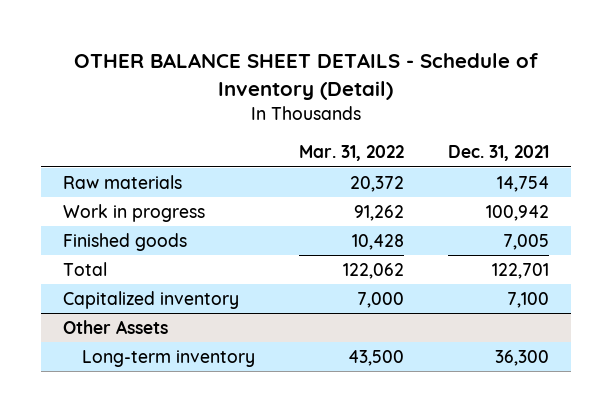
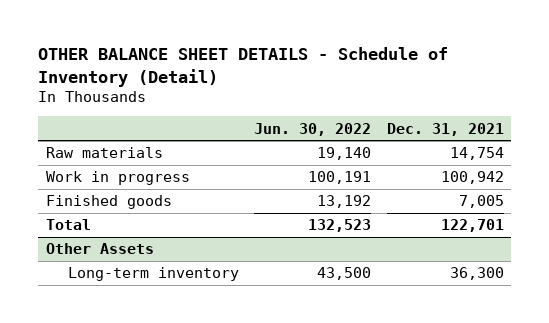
[298,145,404,162] Mar. 31, 2022 -> none
none -> [254,122,372,136] Jun. 30, 2022
[62,290,239,309] Capitalized inventory -> none

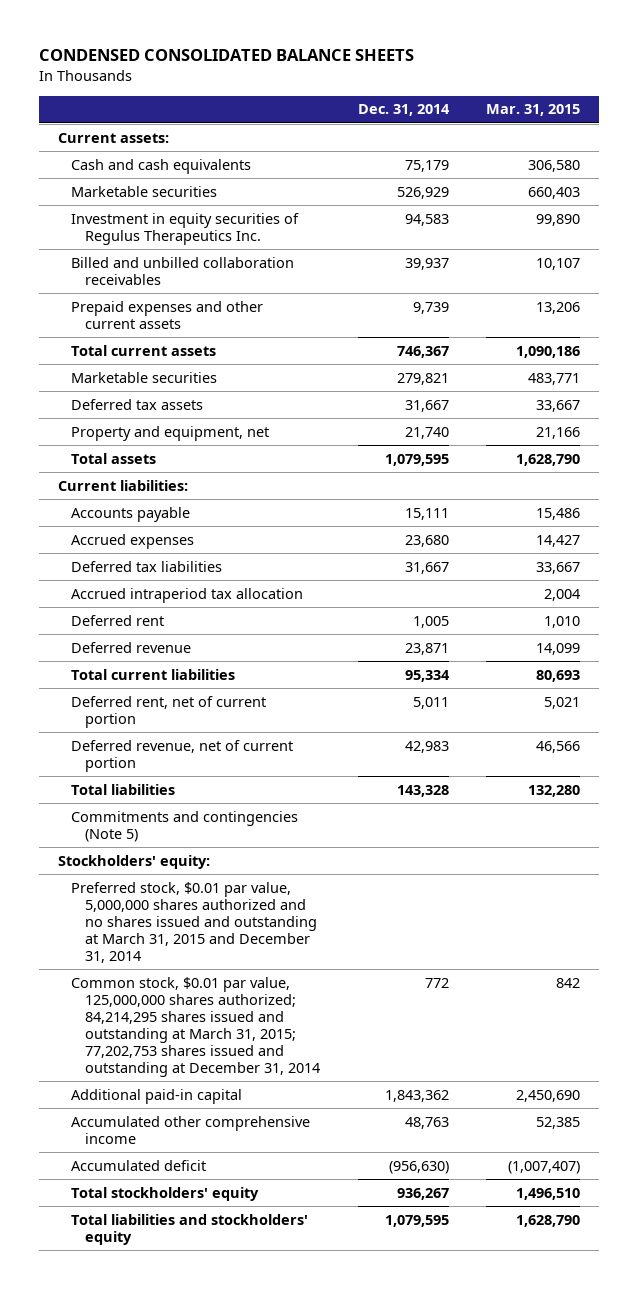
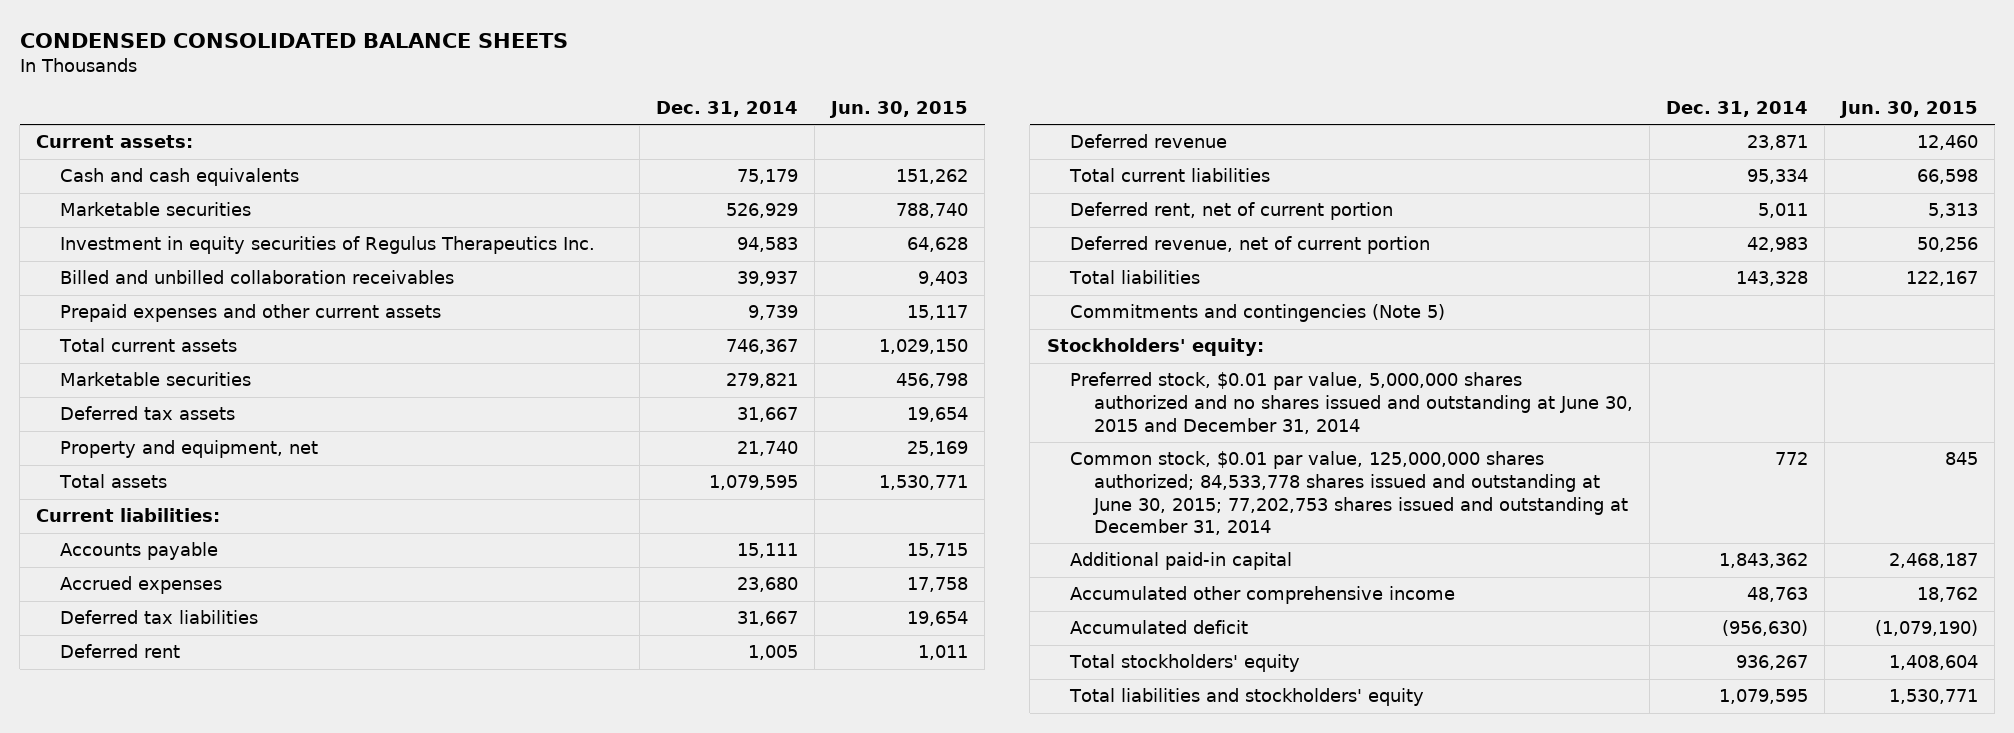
[486,104,581,117] Mar. 31, 2015 -> none
none -> [828,100,968,118] Jun. 30, 2015
[71,587,304,603] Accrued intraperiod tax allocation -> none
[71,881,318,963] Preferred stock, $0.01 par value, 5,000,000 shares authorized and no shares issued and outstanding at March 31, 2015 and December 31, 2014 -> [1070,372,1633,434] Preferred stock, $0.01 par value, 5,000,000 shares authorized and no shares issued and outstanding at June 30, 2015 and December 31, 2014
[71,976,321,1077] Common stock, $0.01 par value, 125,000,000 shares authorized; 84,214,295 shares issued and outstanding at March 31, 2015; 77,202,753 shares issued and outstanding at December 31, 2014 -> [1070,451,1628,536] Common stock, $0.01 par value, 125,000,000 shares authorized; 84,533,778 shares issued and outstanding at June 30, 2015; 77,202,753 shares issued and outstanding at December 31, 2014

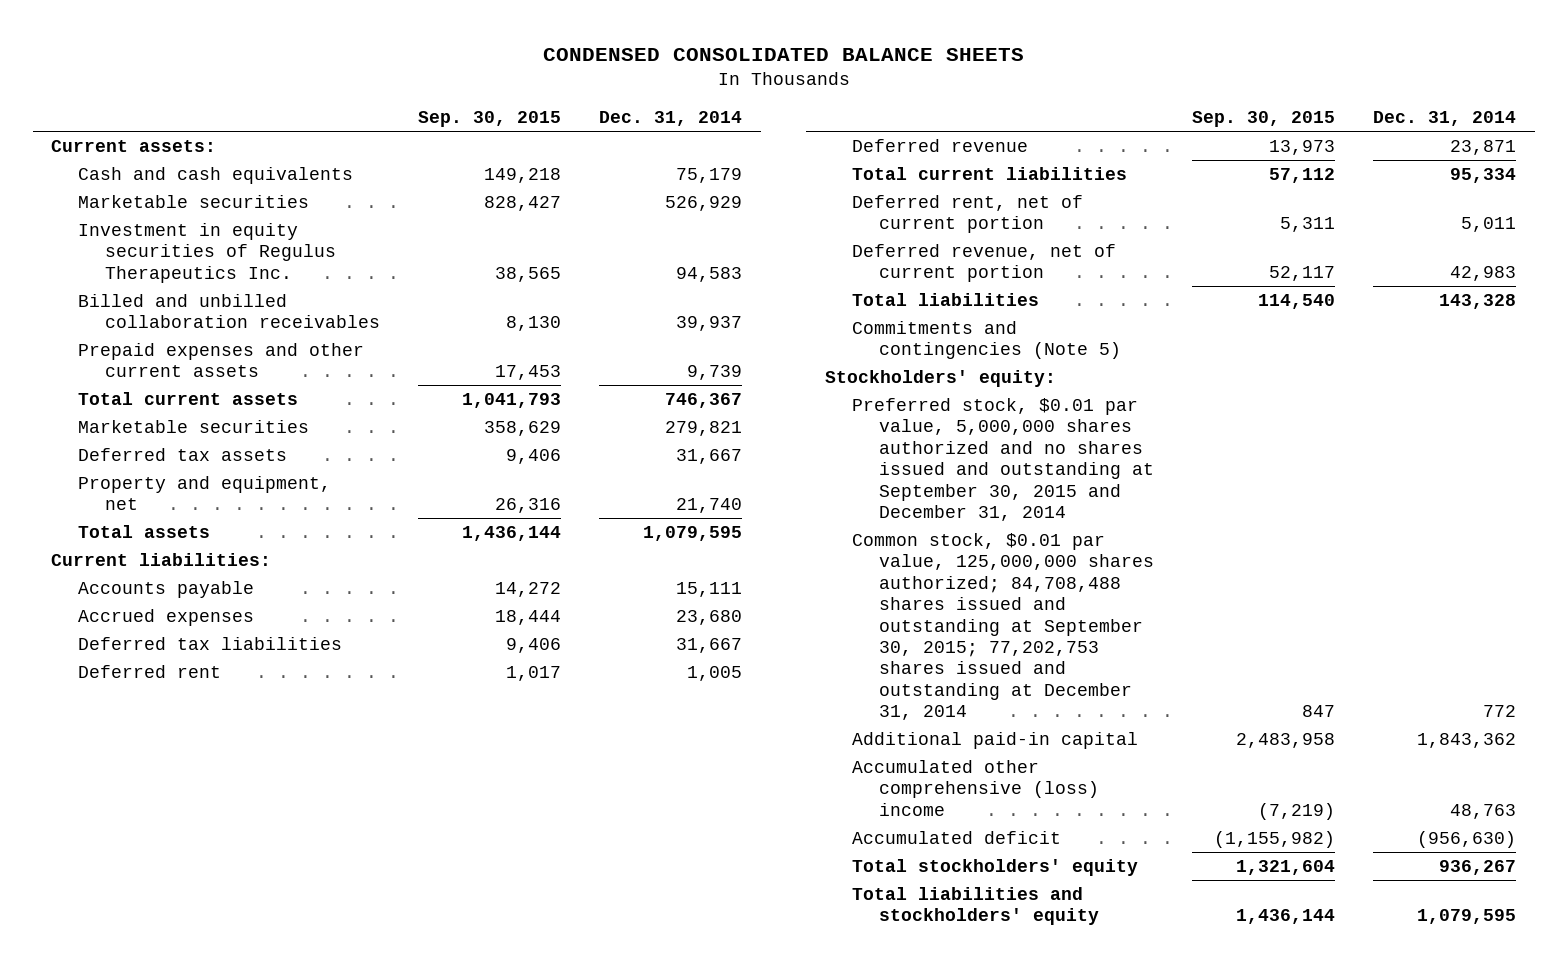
[828,100,968,118] Jun. 30, 2015 -> none
none -> [418,111,562,128] Sep. 30, 2015
[1070,372,1633,434] Preferred stock, $0.01 par value, 5,000,000 shares authorized and no shares issued and outstanding at June 30, 2015 and December 31, 2014 -> [852,397,1154,521] Preferred stock, $0.01 par value, 5,000,000 shares authorized and no shares issued and outstanding at September 30, 2015 and December 31, 2014
[1070,451,1628,536] Common stock, $0.01 par value, 125,000,000 shares authorized; 84,533,778 shares issued and outstanding at June 30, 2015; 77,202,753 shares issued and outstanding at December 31, 2014 -> [852,532,1154,721] Common stock, $0.01 par value, 125,000,000 shares authorized; 84,708,488 shares issued and outstanding at September 30, 2015; 77,202,753 shares issued and outstanding at December 31, 2014
[1070,586,1456,605] Accumulated other comprehensive income -> [852,759,1099,816] Accumulated other comprehensive (loss) income

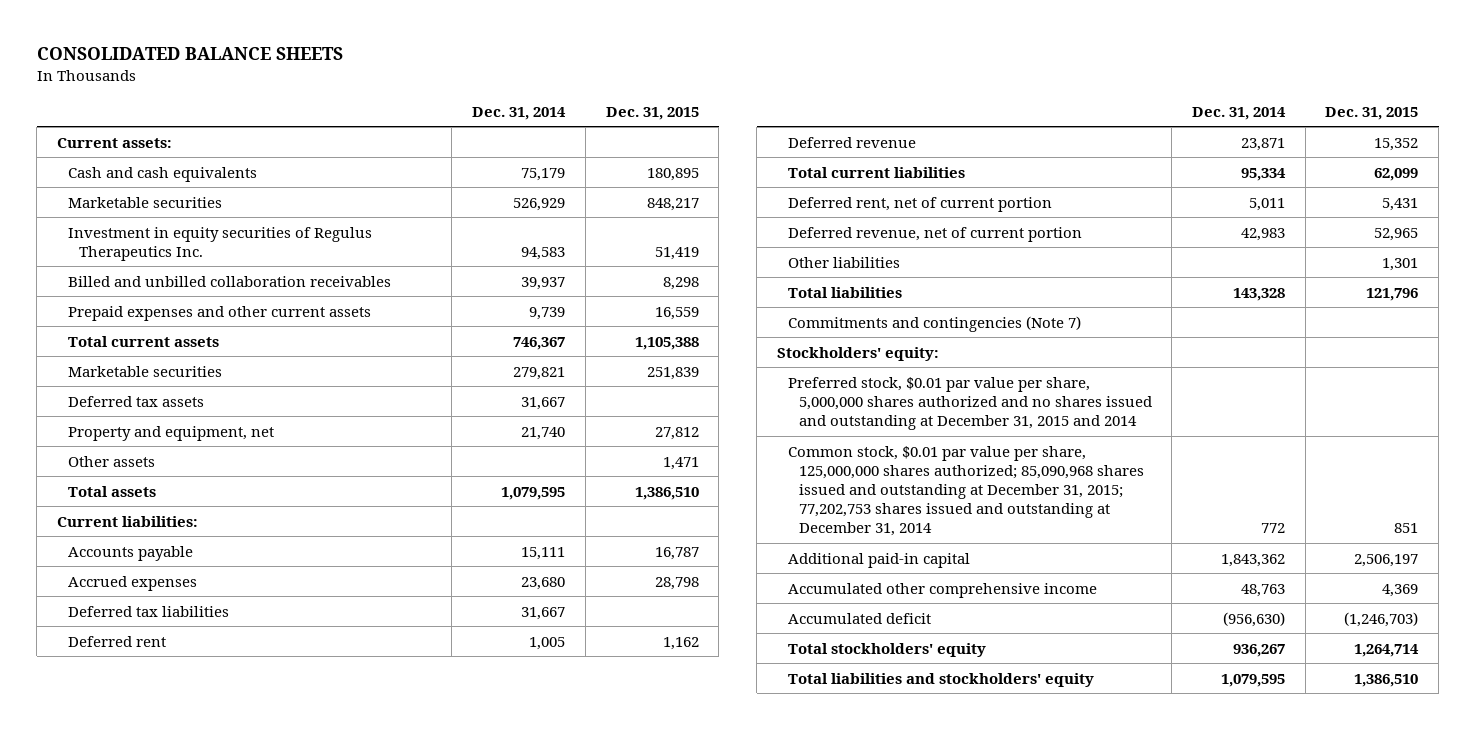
[542,47,1024,61] CONDENSED CONSOLIDATED BALANCE SHEETS -> [36,47,343,61] CONSOLIDATED BALANCE SHEETS
[418,111,562,128] Sep. 30, 2015 -> none
none -> [605,106,699,120] Dec. 31, 2015
none -> [67,455,155,467] Other assets
none -> [787,256,900,268] Other liabilities
[852,320,1121,360] Commitments and contingencies (Note 5) -> [787,315,1081,332] Commitments and contingencies (Note 7)
[852,397,1154,521] Preferred stock, $0.01 par value, 5,000,000 shares authorized and no shares issued and outstanding at September 30, 2015 and December 31, 2014 -> [787,376,1152,430] Preferred stock, $0.01 par value per share, 5,000,000 shares authorized and no shares issued and outstanding at December 31, 2015 and 2014
[852,532,1154,721] Common stock, $0.01 par value, 125,000,000 shares authorized; 84,708,488 shares issued and outstanding at September 30, 2015; 77,202,753 shares issued and outstanding at December 31, 2014 -> [787,445,1144,537] Common stock, $0.01 par value per share, 125,000,000 shares authorized; 85,090,968 shares issued and outstanding at December 31, 2015; 77,202,753 shares issued and outstanding at December 31, 2014
[852,759,1099,816] Accumulated other comprehensive (loss) income -> [787,582,1097,598] Accumulated other comprehensive income

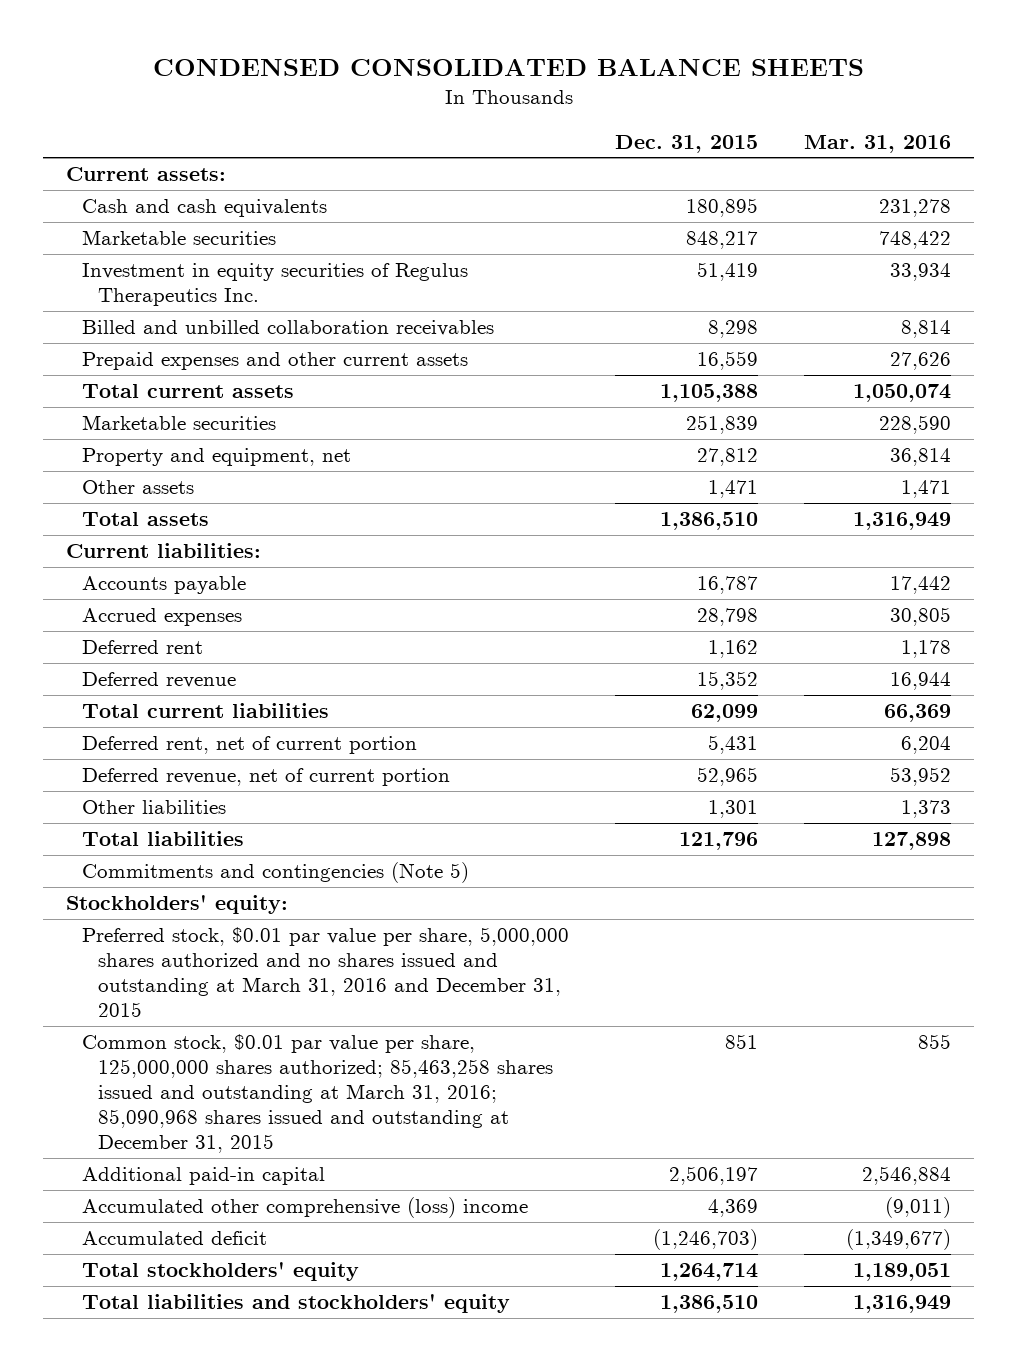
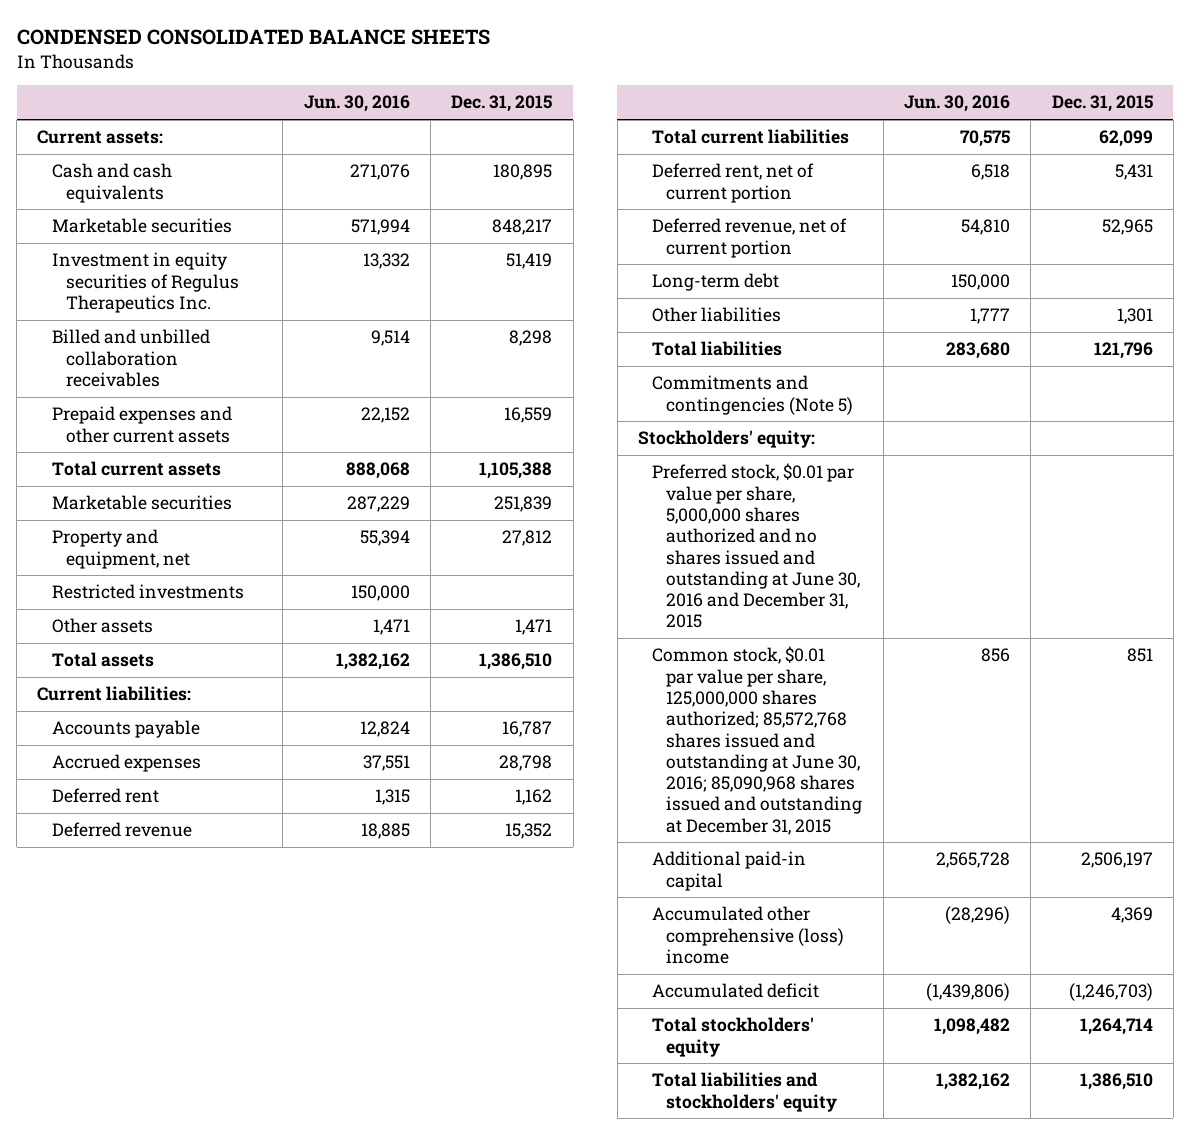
[804,134,952,153] Mar. 31, 2016 -> none
none -> [303,95,410,113] Jun. 30, 2016
none -> [51,584,244,600] Restricted investments
none -> [652,273,780,292] Long-term debt
[82,927,570,1018] Preferred stock, $0.01 par value per share, 5,000,000 shares authorized and no shares issued and outstanding at March 31, 2016 and December 31, 2015 -> [652,463,861,629] Preferred stock, $0.01 par value per share, 5,000,000 shares authorized and no shares issued and outstanding at June 30, 2016 and December 31, 2015
[82,1034,554,1154] Common stock, $0.01 par value per share, 125,000,000 shares authorized; 85,463,258 shares issued and outstanding at March 31, 2016; 85,090,968 shares issued and outstanding at December 31, 2015 -> [652,646,863,835] Common stock, $0.01 par value per share, 125,000,000 shares authorized; 85,572,768 shares issued and outstanding at June 30, 2016; 85,090,968 shares issued and outstanding at December 31, 2015

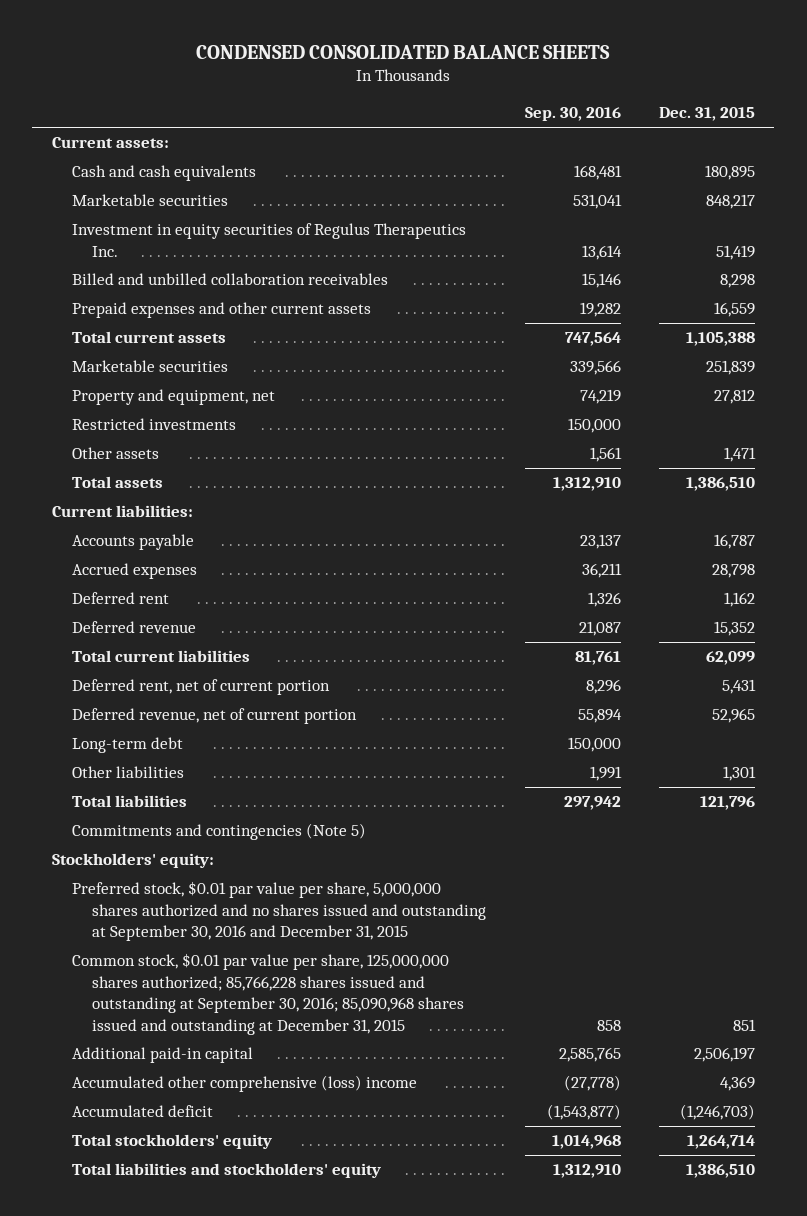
[303,95,410,113] Jun. 30, 2016 -> none
none -> [524,107,621,122] Sep. 30, 2016
[652,463,861,629] Preferred stock, $0.01 par value per share, 5,000,000 shares authorized and no shares issued and outstanding at June 30, 2016 and December 31, 2015 -> [71,881,487,942] Preferred stock, $0.01 par value per share, 5,000,000 shares authorized and no shares issued and outstanding at September 30, 2016 and December 31, 2015
[652,646,863,835] Common stock, $0.01 par value per share, 125,000,000 shares authorized; 85,572,768 shares issued and outstanding at June 30, 2016; 85,090,968 shares issued and outstanding at December 31, 2015 -> [71,953,465,1035] Common stock, $0.01 par value per share, 125,000,000 shares authorized; 85,766,228 shares issued and outstanding at September 30, 2016; 85,090,968 shares issued and outstanding at December 31, 2015

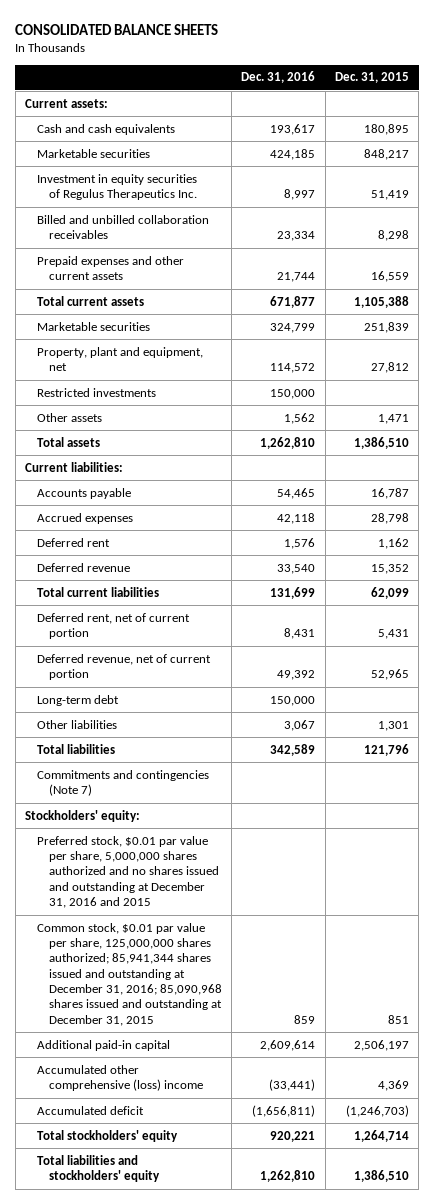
[196,44,611,59] CONDENSED CONSOLIDATED BALANCE SHEETS -> [15,23,219,35] CONSOLIDATED BALANCE SHEETS
[524,107,621,122] Sep. 30, 2016 -> none
none -> [241,71,316,84] Dec. 31, 2016
[71,389,275,406] Property and equipment, net -> [36,346,203,372] Property, plant and equipment, net
[71,823,366,841] Commitments and contingencies (Note 5) -> [36,769,209,797] Commitments and contingencies (Note 7)
[71,881,487,942] Preferred stock, $0.01 par value per share, 5,000,000 shares authorized and no shares issued and outstanding at September 30, 2016 and December 31, 2015 -> [36,835,219,909] Preferred stock, $0.01 par value per share, 5,000,000 shares authorized and no shares issued and outstanding at December 31, 2016 and 2015
[71,953,465,1035] Common stock, $0.01 par value per share, 125,000,000 shares authorized; 85,766,228 shares issued and outstanding at September 30, 2016; 85,090,968 shares issued and outstanding at December 31, 2015 -> [36,922,222,1026] Common stock, $0.01 par value per share, 125,000,000 shares authorized; 85,941,344 shares issued and outstanding at December 31, 2016; 85,090,968 shares issued and outstanding at December 31, 2015

